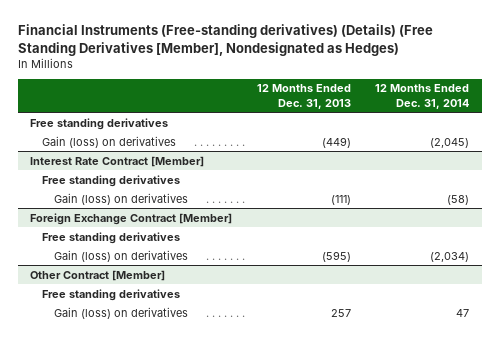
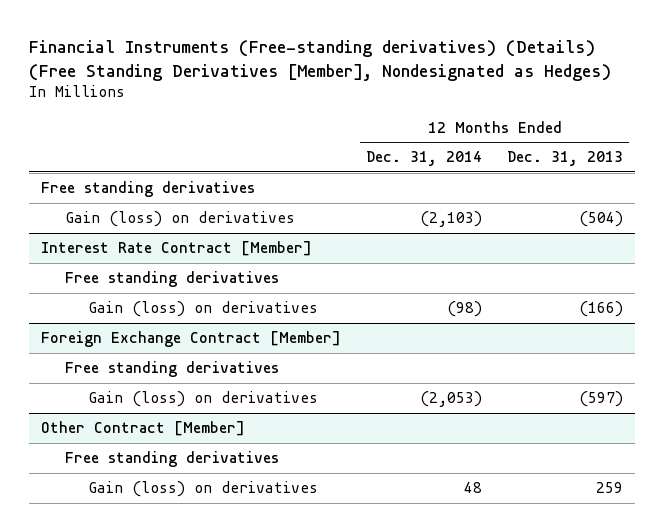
[321,136,351,148] (449) -> [578,211,623,228] (504)
[430,137,470,148] (2,045) -> [420,211,483,228] (2,103)
[330,194,351,205] (111) -> [578,301,623,318] (166)
[447,194,470,205] (58) -> [447,301,483,318] (98)
[321,250,351,262] (595) -> [578,391,623,408] (597)
[430,251,470,262] (2,034) -> [420,391,483,408] (2,053)
[330,308,351,317] 257 -> [595,482,623,494] 259
[456,308,470,317] 47 -> [464,482,483,494] 48

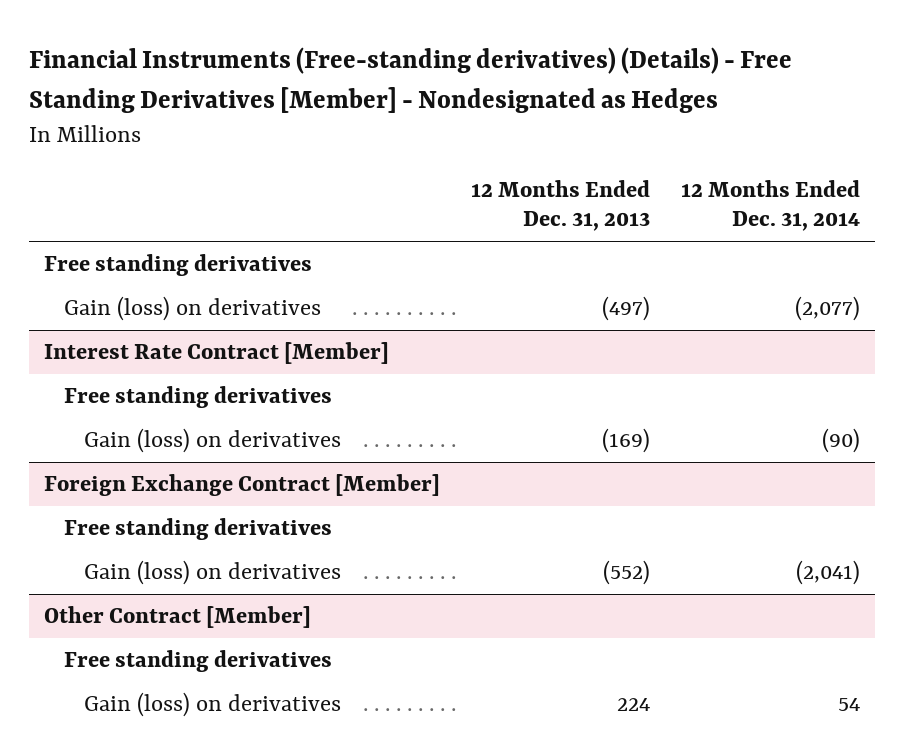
[29,39,612,81] Financial Instruments (Free-standing derivatives) (Details) (Free Standing Derivatives [Member], Nondesignated as Hedges) -> [28,47,792,113] Financial Instruments (Free-standing derivatives) (Details) - Free Standing Derivatives [Member] - Nondesignated as Hedges
[420,211,483,228] (2,103) -> [794,296,860,322] (2,077)
[578,211,623,228] (504) -> [602,296,651,322] (497)
[447,301,483,318] (98) -> [821,428,860,454] (90)
[578,301,623,318] (166) -> [602,428,651,454] (169)
[420,391,483,408] (2,053) -> [795,560,860,586] (2,041)
[578,391,623,408] (597) -> [603,560,651,586] (552)
[464,482,483,494] 48 -> [837,698,860,712] 54
[595,482,623,494] 259 -> [617,698,651,712] 224

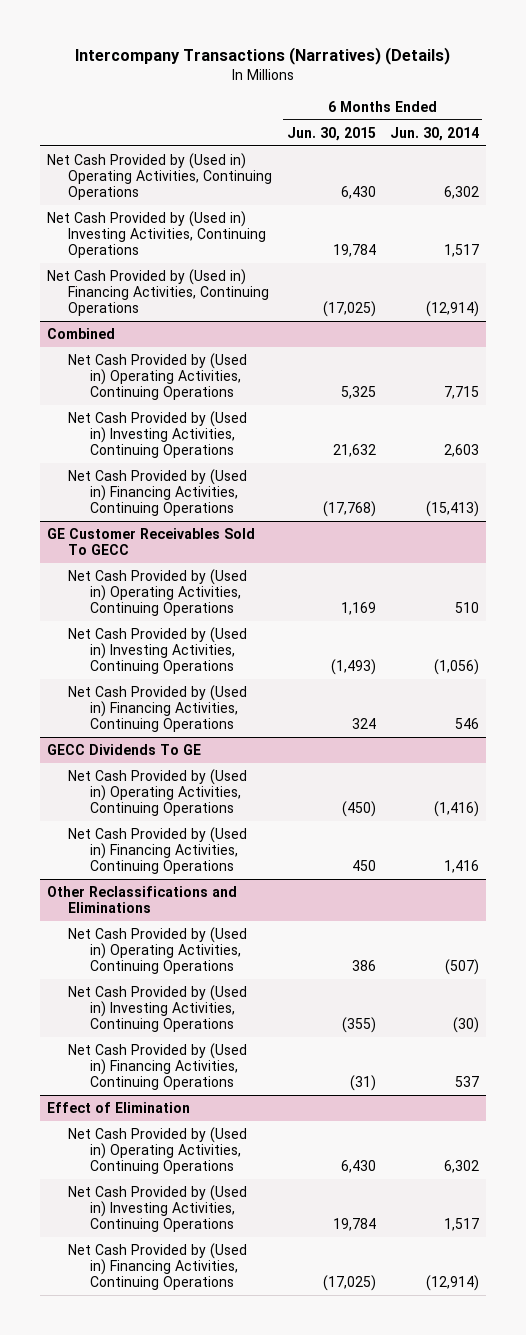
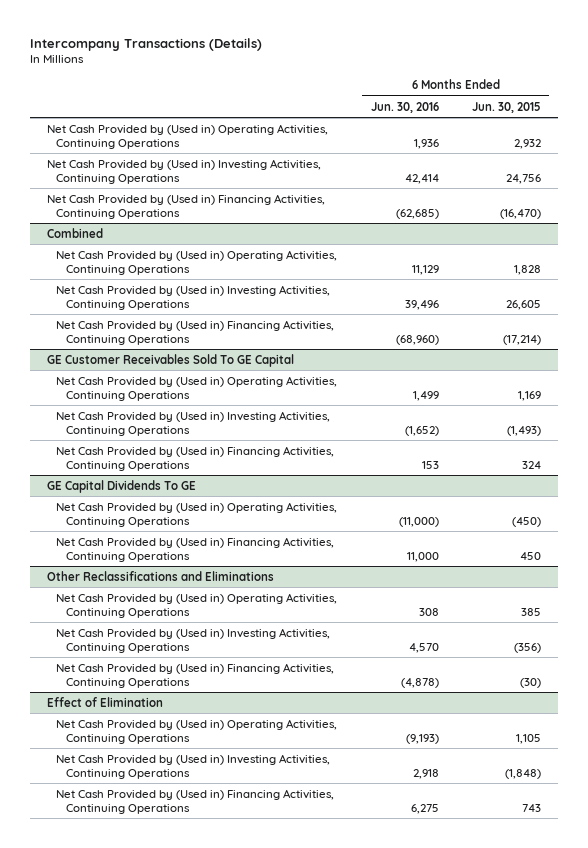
[74,47,450,66] Intercompany Transactions (Narratives) (Details) -> [30,37,263,51] Intercompany Transactions (Details)
[389,126,479,141] Jun. 30, 2014 -> none
none -> [370,101,439,113] Jun. 30, 2016
[340,185,376,199] 6,430 -> [513,138,541,149] 2,932
[332,243,376,257] 19,784 -> [505,173,541,184] 24,756
[322,300,376,317] (17,025) -> [499,208,541,219] (16,470)
[340,385,376,399] 5,325 -> [513,264,541,275] 1,828
[332,443,376,457] 21,632 -> [505,299,541,310] 26,605
[322,500,376,517] (17,768) -> [502,334,541,345] (17,214)
[46,527,255,555] GE Customer Receivables Sold To GECC -> [46,353,294,367] GE Customer Receivables Sold To GE Capital
[46,743,201,755] GECC Dividends To GE -> [46,479,196,493] GE Capital Dividends To GE
[351,959,376,971] 386 -> [520,607,541,616] 385
[341,1016,376,1033] (355) -> [513,642,541,653] (356)
[349,1074,376,1091] (31) -> [519,677,541,688] (30)
[340,1159,376,1173] 6,430 -> [515,733,541,744] 1,105
[332,1217,376,1231] 19,784 -> [504,768,541,779] (1,848)
[322,1274,376,1291] (17,025) -> [521,803,541,812] 743

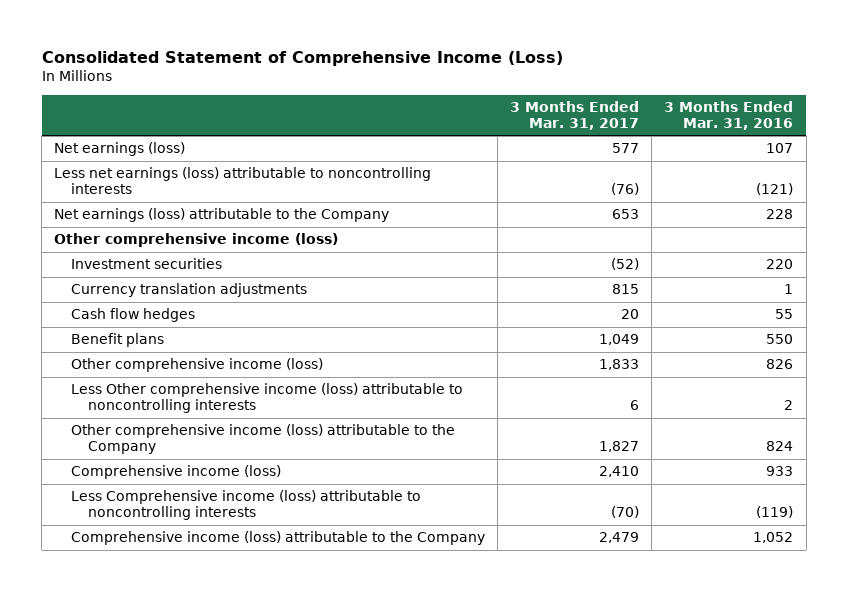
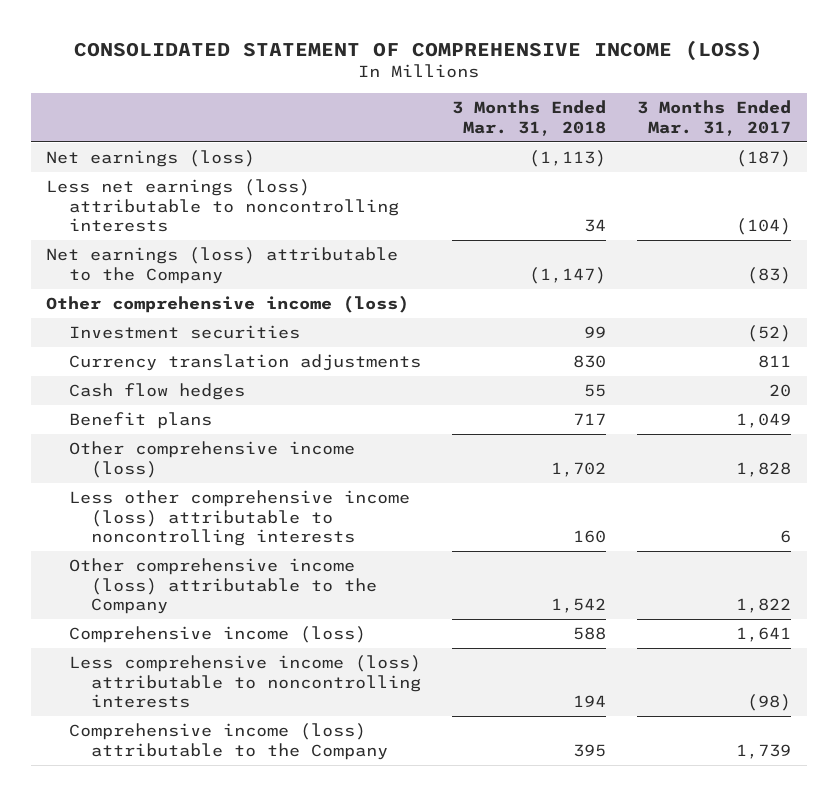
[41,50,563,66] Consolidated Statement of Comprehensive Income (Loss) -> [73,39,763,61] CONSOLIDATED STATEMENT OF COMPREHENSIVE INCOME (LOSS)
[664,100,794,130] 3 Months Ended Mar. 31, 2016 -> none
none -> [451,100,606,136] 3 Months Ended Mar. 31, 2018
[612,143,640,154] 577 -> [736,150,792,168] (187)
[611,183,640,196] (76) -> [736,218,792,236] (104)
[612,209,640,220] 653 -> [747,266,792,284] (83)
[612,284,640,295] 815 -> [758,355,792,369] 811
[599,359,640,371] 1,833 -> [736,461,792,477] 1,828
[70,383,463,414] Less Other comprehensive income (loss) attributable to noncontrolling interests -> [68,490,410,547] Less other comprehensive income (loss) attributable to noncontrolling interests
[599,441,640,453] 1,827 -> [736,598,792,614] 1,822
[599,466,640,478] 2,410 -> [736,627,792,643] 1,641
[70,490,421,521] Less Comprehensive income (loss) attributable to noncontrolling interests -> [68,655,421,709] Less comprehensive income (loss) attributable to noncontrolling interests
[611,506,640,519] (70) -> [747,694,792,712] (98)
[599,532,640,544] 2,479 -> [736,743,792,759] 1,739

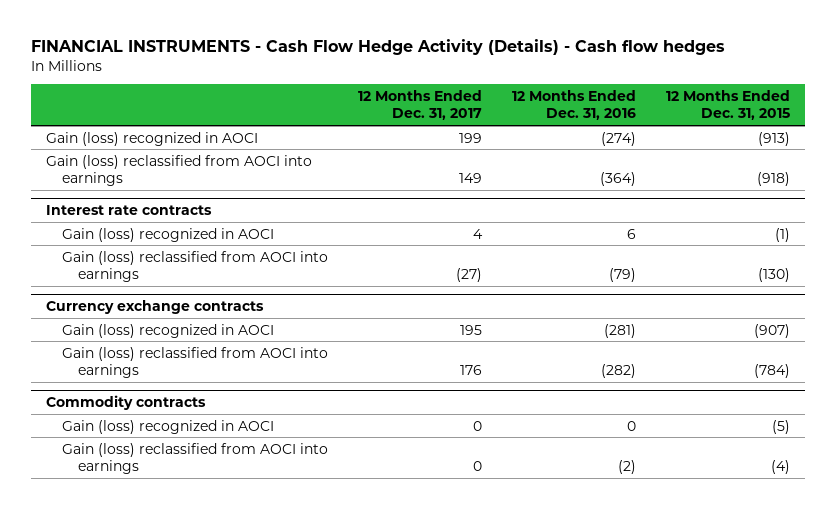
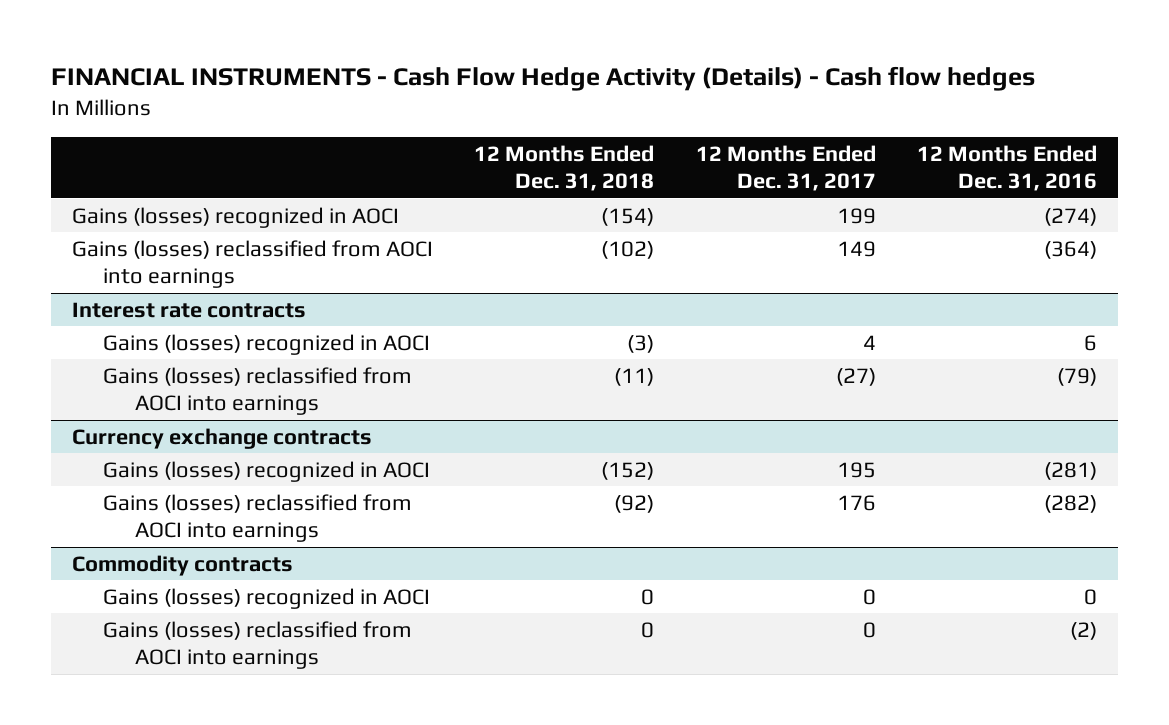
[666,89,791,121] 12 Months Ended Dec. 31, 2015 -> none
none -> [474,144,655,192] 12 Months Ended Dec. 31, 2018
[45,131,258,146] Gain (loss) recognized in AOCI -> [71,206,399,228] Gains (losses) recognized in AOCI
[45,154,312,186] Gain (loss) reclassified from AOCI into earnings -> [71,239,433,289] Gains (losses) reclassified from AOCI into earnings
[61,227,274,242] Gain (loss) recognized in AOCI -> [103,333,431,355] Gains (losses) recognized in AOCI
[61,250,328,282] Gain (loss) reclassified from AOCI into earnings -> [103,366,413,416] Gains (losses) reclassified from AOCI into earnings
[61,323,274,338] Gain (loss) recognized in AOCI -> [103,460,431,482] Gains (losses) recognized in AOCI
[61,346,328,378] Gain (loss) reclassified from AOCI into earnings -> [103,493,413,543] Gains (losses) reclassified from AOCI into earnings
[61,419,274,434] Gain (loss) recognized in AOCI -> [103,587,431,609] Gains (losses) recognized in AOCI
[61,442,328,474] Gain (loss) reclassified from AOCI into earnings -> [103,620,413,670] Gains (losses) reclassified from AOCI into earnings

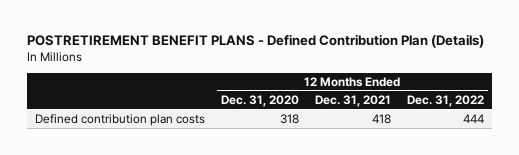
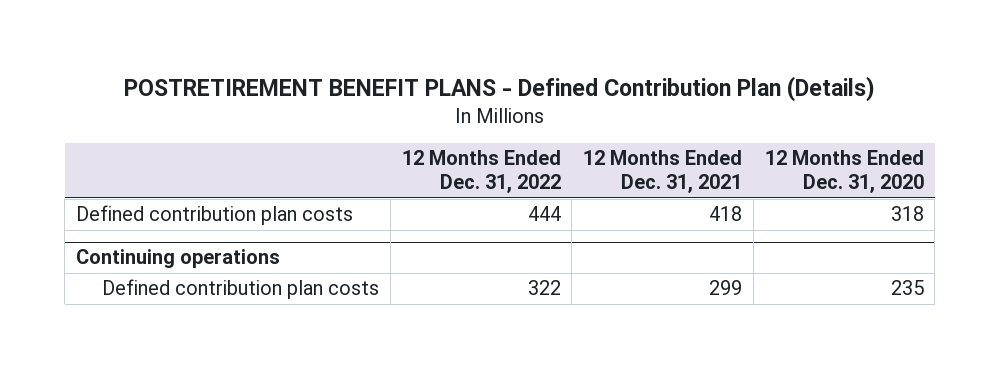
none -> [75,249,280,269] Continuing operations
none -> [102,279,380,300] Defined contribution plan costs

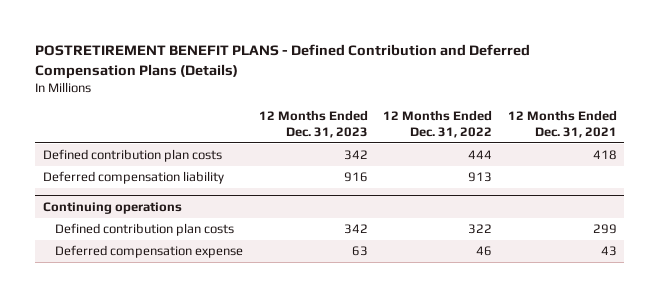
[123,75,875,102] POSTRETIREMENT BENEFIT PLANS - Defined Contribution Plan (Details) -> [35,44,531,80] POSTRETIREMENT BENEFIT PLANS - Defined Contribution and Deferred Compensation Plans (Details)
[764,150,924,194] 12 Months Ended Dec. 31, 2020 -> none
none -> [258,110,368,138] 12 Months Ended Dec. 31, 2023
none -> [43,171,225,185] Deferred compensation liability
none -> [55,245,244,259] Deferred compensation expense

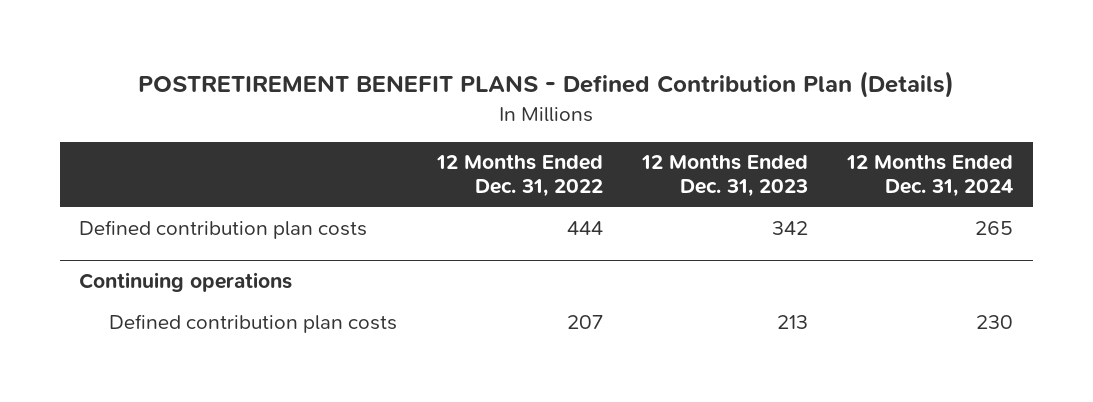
[35,44,531,80] POSTRETIREMENT BENEFIT PLANS - Defined Contribution and Deferred Compensation Plans (Details) -> [138,71,955,99] POSTRETIREMENT BENEFIT PLANS - Defined Contribution Plan (Details)
[507,110,617,138] 12 Months Ended Dec. 31, 2021 -> none
none -> [846,154,1014,198] 12 Months Ended Dec. 31, 2024
[43,171,225,185] Deferred compensation liability -> none
[55,245,244,259] Deferred compensation expense -> none
[343,224,368,235] 342 -> [776,314,808,329] 213
[468,224,493,235] 322 -> [566,314,603,329] 207

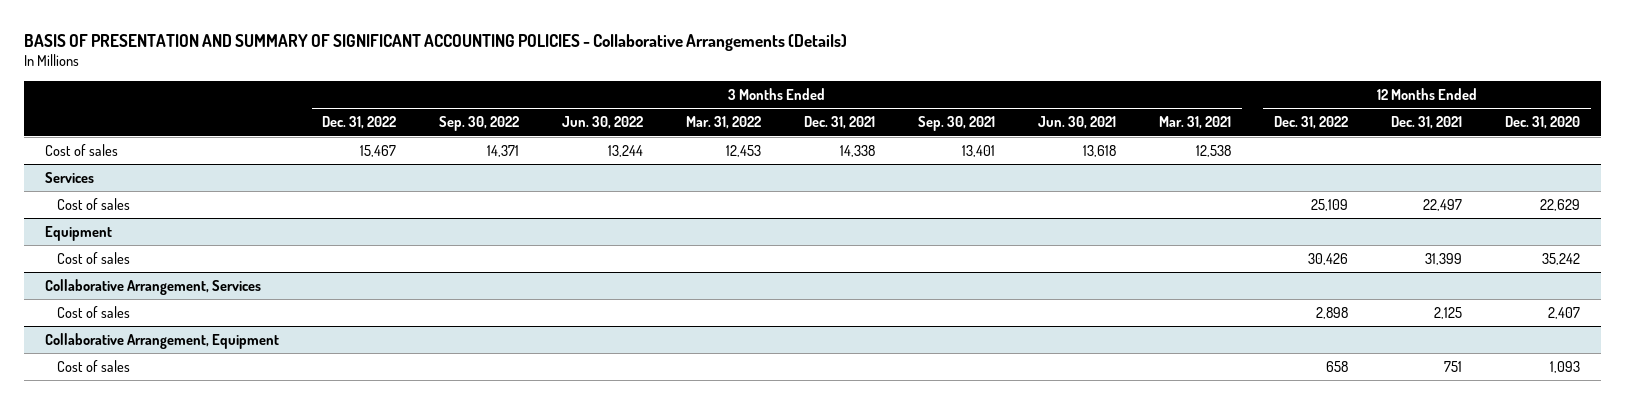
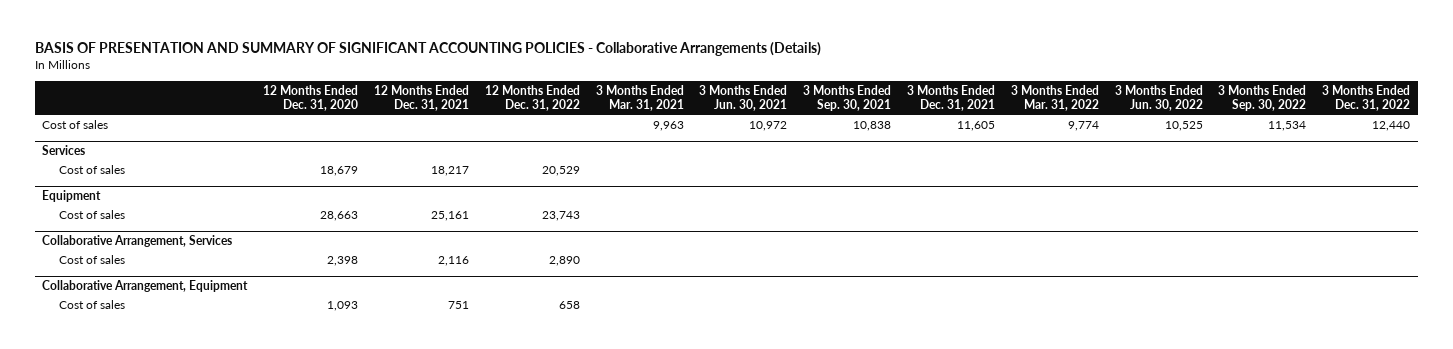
[360,144,397,157] 15,467 -> [1372,120,1411,131] 12,440
[487,144,520,157] 14,371 -> [1268,120,1307,131] 11,534
[608,144,644,157] 13,244 -> [1164,120,1203,131] 10,525
[726,144,762,157] 12,453 -> [1067,120,1099,131] 9,774
[840,144,876,157] 14,338 -> [956,120,995,131] 11,605
[962,144,996,157] 13,401 -> [853,120,892,131] 10,838
[1083,144,1117,157] 13,618 -> [749,120,788,131] 10,972
[1195,144,1231,157] 12,538 -> [652,120,684,131] 9,963
[1310,198,1348,211] 25,109 -> [541,165,580,176] 20,529
[1422,198,1462,211] 22,497 -> [431,165,470,176] 18,217
[1539,198,1580,211] 22,629 -> [320,165,359,176] 18,679
[1307,252,1348,265] 30,426 -> [541,210,580,221] 23,743
[1424,252,1462,265] 31,399 -> [431,210,470,221] 25,161
[1541,252,1580,265] 35,242 -> [320,210,359,221] 28,663
[1315,306,1348,319] 2,898 -> [548,255,580,266] 2,890
[1433,306,1462,319] 2,125 -> [438,255,470,266] 2,116
[1547,306,1580,319] 2,407 -> [327,255,359,266] 2,398

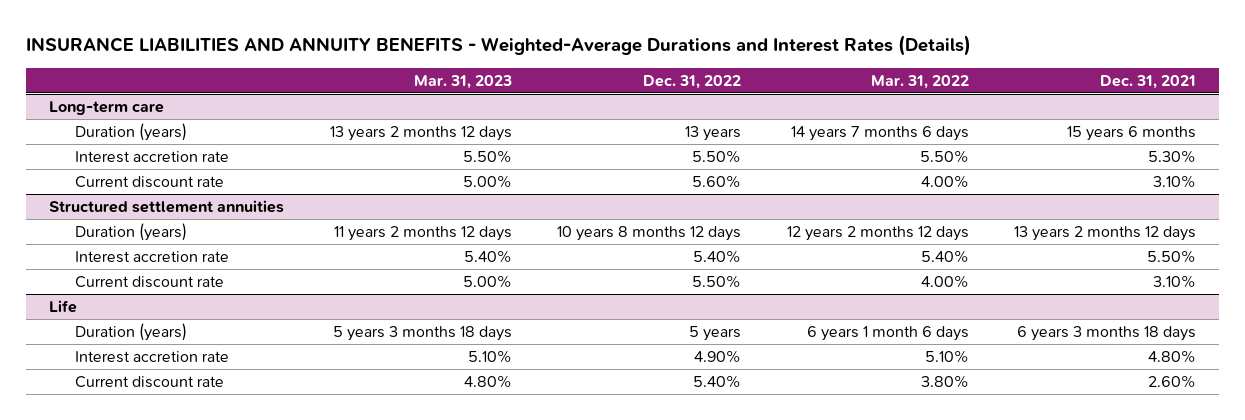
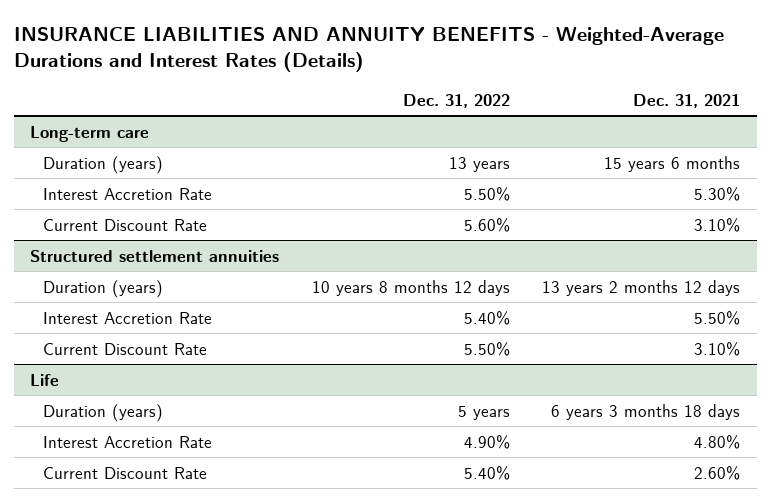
[413,74,512,89] Mar. 31, 2023 -> none
[870,74,969,89] Mar. 31, 2022 -> none
[74,151,229,164] Interest accretion rate -> [43,187,213,200] Interest Accretion Rate
[74,176,224,189] Current discount rate -> [43,218,208,231] Current Discount Rate
[74,251,229,264] Interest accretion rate -> [43,311,213,324] Interest Accretion Rate
[74,276,224,289] Current discount rate -> [43,342,208,355] Current Discount Rate
[74,351,229,364] Interest accretion rate -> [43,435,213,448] Interest Accretion Rate
[74,376,224,389] Current discount rate -> [43,466,208,479] Current Discount Rate

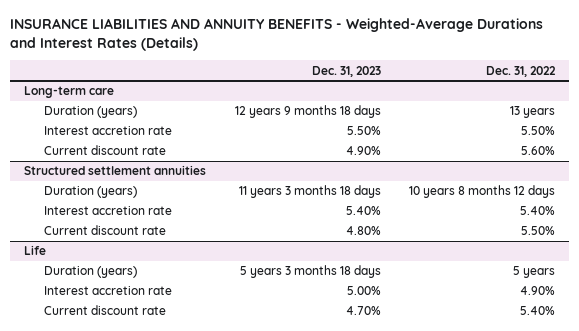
[633,93,741,108] Dec. 31, 2021 -> none
none -> [311,65,381,77] Dec. 31, 2023
[43,187,213,200] Interest Accretion Rate -> [43,126,172,136] Interest accretion rate
[43,218,208,231] Current Discount Rate -> [43,145,166,156] Current discount rate
[43,311,213,324] Interest Accretion Rate -> [43,206,172,216] Interest accretion rate
[43,342,208,355] Current Discount Rate -> [43,225,166,236] Current discount rate
[43,435,213,448] Interest Accretion Rate -> [43,286,172,296] Interest accretion rate
[43,466,208,479] Current Discount Rate -> [43,305,166,316] Current discount rate

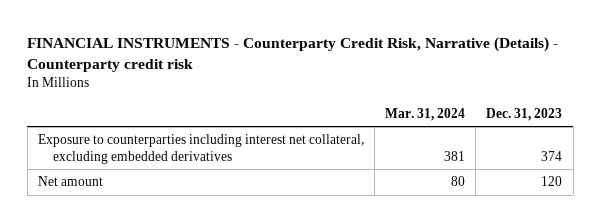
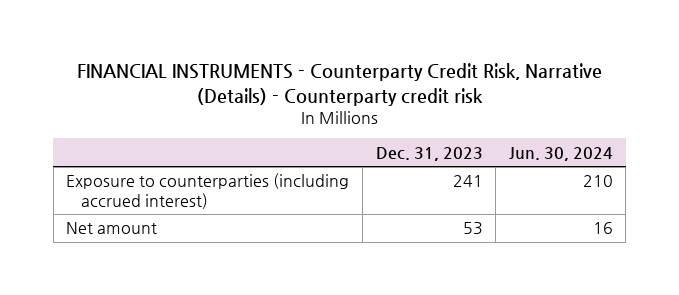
[385,107,466,121] Mar. 31, 2024 -> none
none -> [508,146,613,161] Jun. 30, 2024
[37,134,364,164] Exposure to counterparties including interest net collateral, excluding embedded derivatives -> [66,173,350,210] Exposure to counterparties (including accrued interest)
[541,150,563,161] 374 -> [452,175,483,188] 241
[541,176,563,187] 120 -> [462,222,483,236] 53

